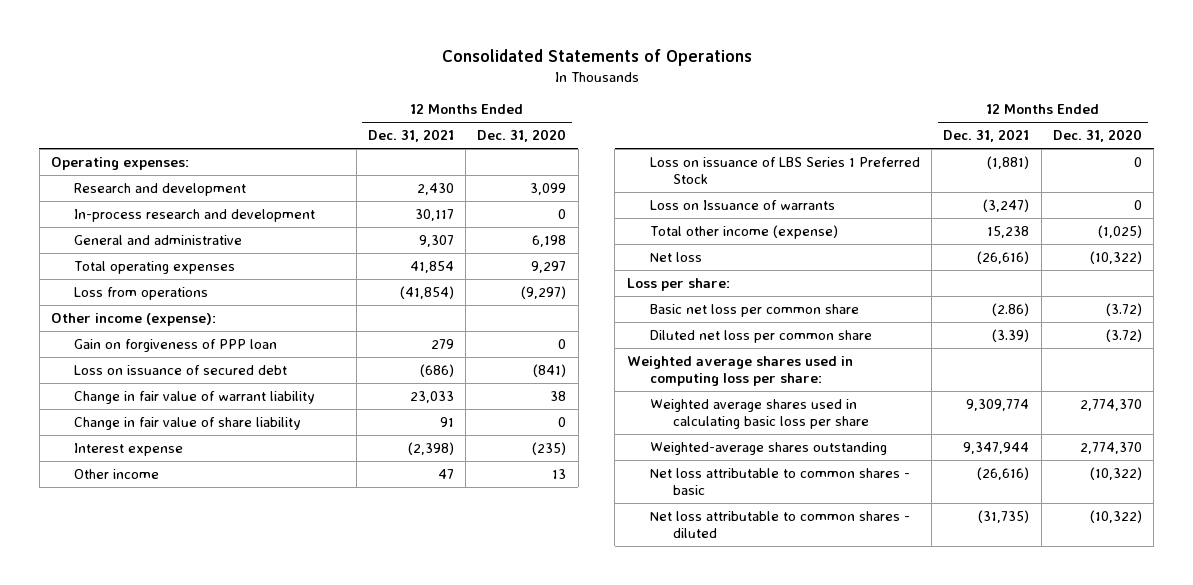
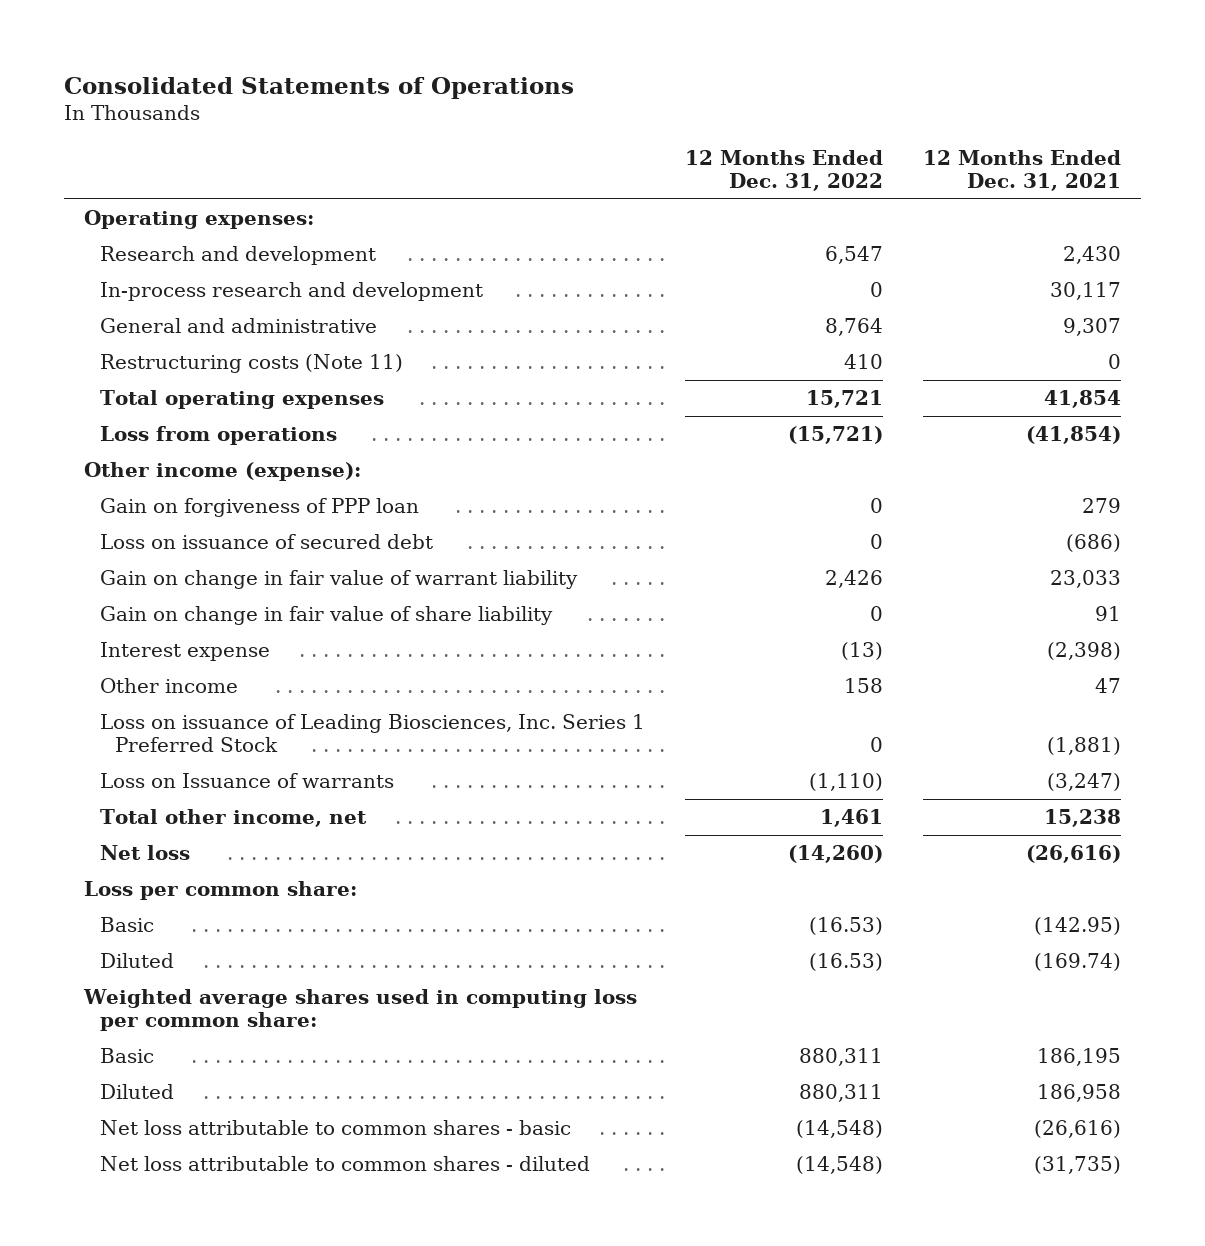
[477,129,567,143] Dec. 31, 2020 -> none
none -> [684,150,883,191] 12 Months Ended Dec. 31, 2022
none -> [99,354,403,374] Restructuring costs (Note 11)
[74,390,316,404] Change in fair value of warrant liability -> [99,570,578,590] Gain on change in fair value of warrant liability
[74,416,302,430] Change in fair value of share liability -> [99,606,553,626] Gain on change in fair value of share liability
[649,156,920,184] Loss on issuance of LBS Series 1 Preferred Stock -> [99,714,645,752] Loss on issuance of Leading Biosciences, Inc. Series 1 Preferred Stock
[649,224,838,239] Total other income (expense) -> [99,809,367,828] Total other income, net
[649,303,859,317] Basic net loss per common share -> none
[649,329,872,343] Diluted net loss per common share -> none
[649,398,869,429] Weighted average shares used in calculating basic loss per share -> none
[649,441,887,455] Weighted-average shares outstanding -> none
[626,277,730,291] Loss per share: -> [84,881,358,901] Loss per common share:
none -> [99,917,154,933] Basic
none -> [99,953,174,969] Diluted
[626,355,853,386] Weighted average shares used in computing loss per share: -> [83,989,638,1031] Weighted average shares used in computing loss per common share:
none -> [99,1048,154,1064] Basic
none -> [99,1084,174,1100] Diluted

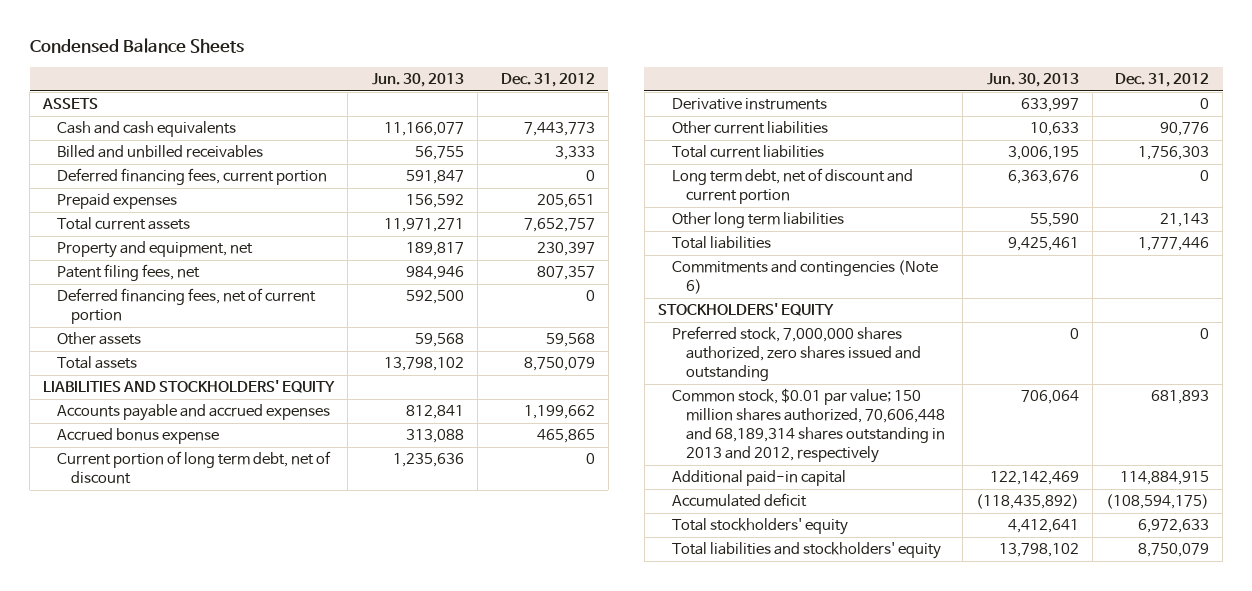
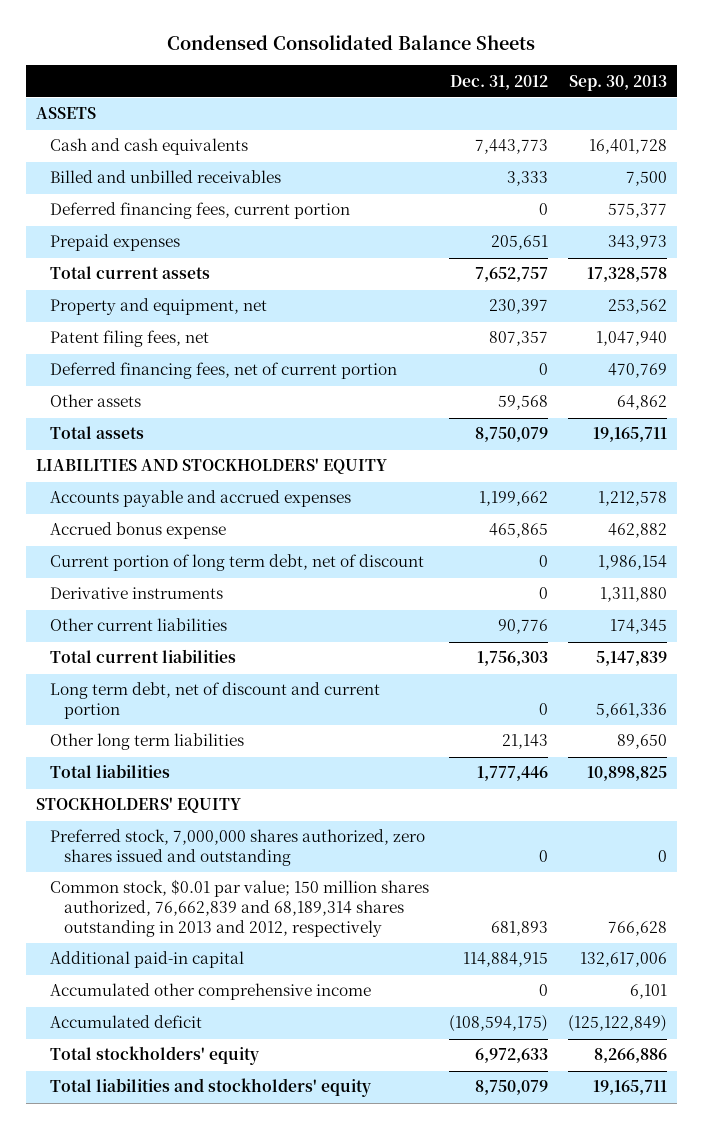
[29,38,244,54] Condensed Balance Sheets -> [167,34,536,50] Condensed Consolidated Balance Sheets
[372,72,465,87] Jun. 30, 2013 -> none
none -> [568,74,667,91] Sep. 30, 2013
[671,260,938,295] Commitments and contingencies (Note 6) -> none
[671,388,945,463] Common stock, $0.01 par value; 150 million shares authorized, 70,606,448 and 68,189,314 shares outstanding in 2013 and 2012, respectively -> [49,879,429,937] Common stock, $0.01 par value; 150 million shares authorized, 76,662,839 and 68,189,314 shares outstanding in 2013 and 2012, respectively
none -> [49,983,371,1001] Accumulated other comprehensive income

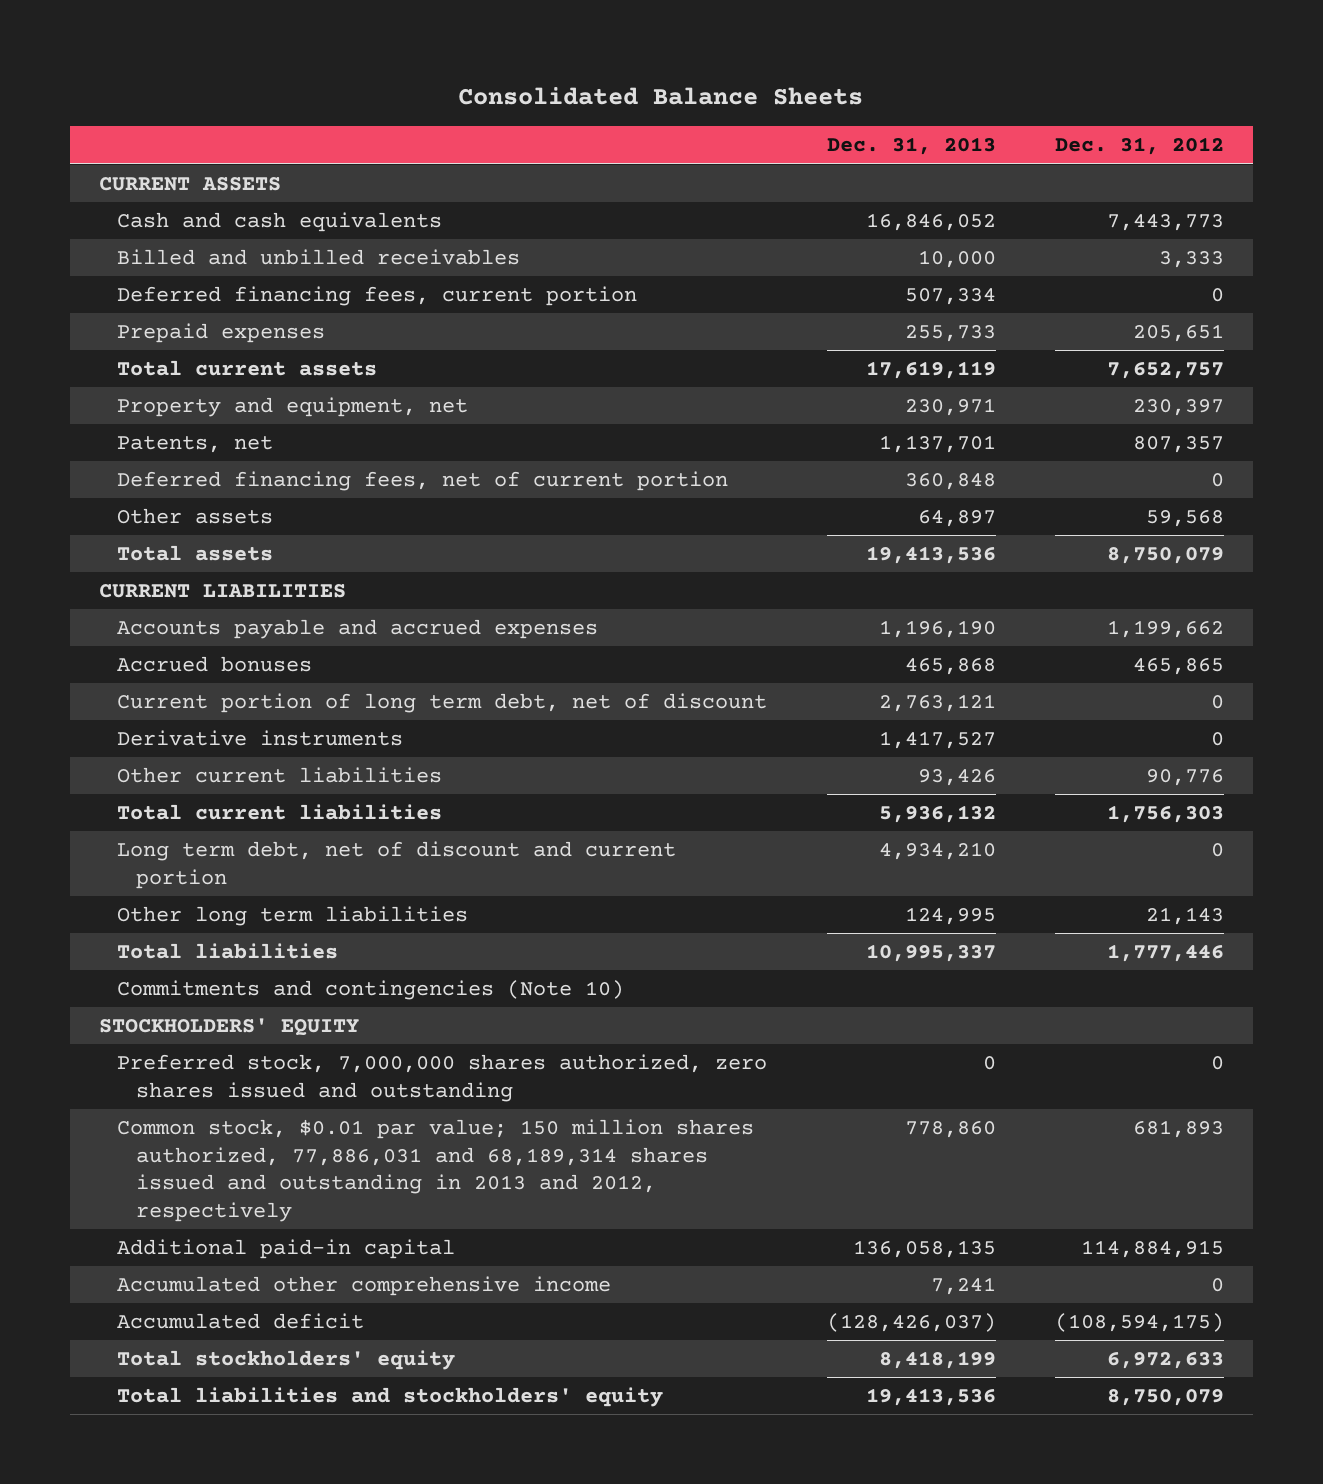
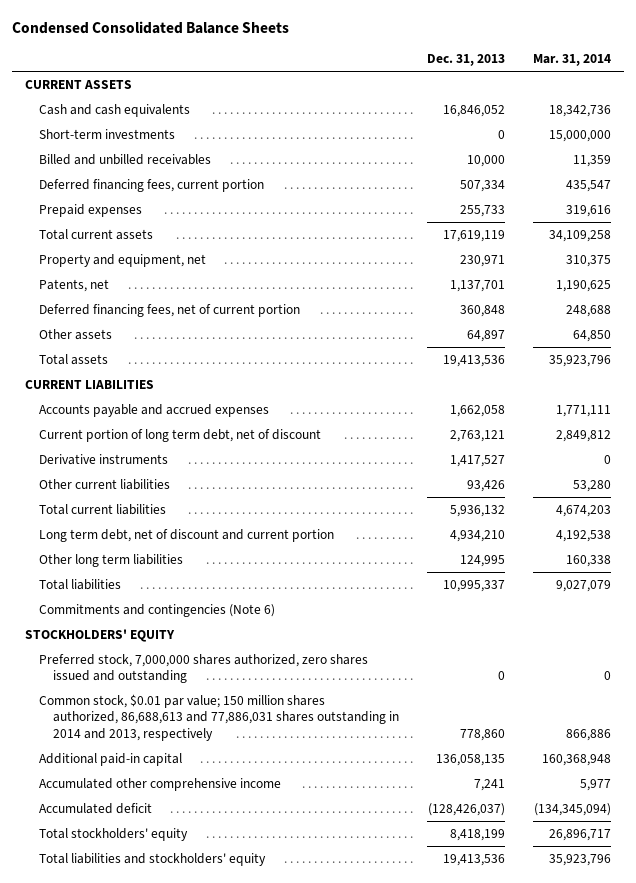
[458,87,864,106] Consolidated Balance Sheets -> [11,20,289,34] Condensed Consolidated Balance Sheets
[1054,137,1224,156] Dec. 31, 2012 -> none
none -> [532,54,611,67] Mar. 31, 2014
none -> [39,128,176,139] Short-term investments
[117,656,313,673] Accrued bonuses -> none
[878,620,996,639] 1,196,190 -> [449,404,505,417] 1,662,058
[117,980,625,1001] Commitments and contingencies (Note 10) -> [39,603,276,617] Commitments and contingencies (Note 6)
[117,1119,755,1223] Common stock, $0.01 par value; 150 million shares authorized, 77,886,031 and 68,189,314 shares issued and outstanding in 2013 and 2012, respectively -> [39,693,400,742] Common stock, $0.01 par value; 150 million shares authorized, 86,688,613 and 77,886,031 shares outstanding in 2014 and 2013, respectively

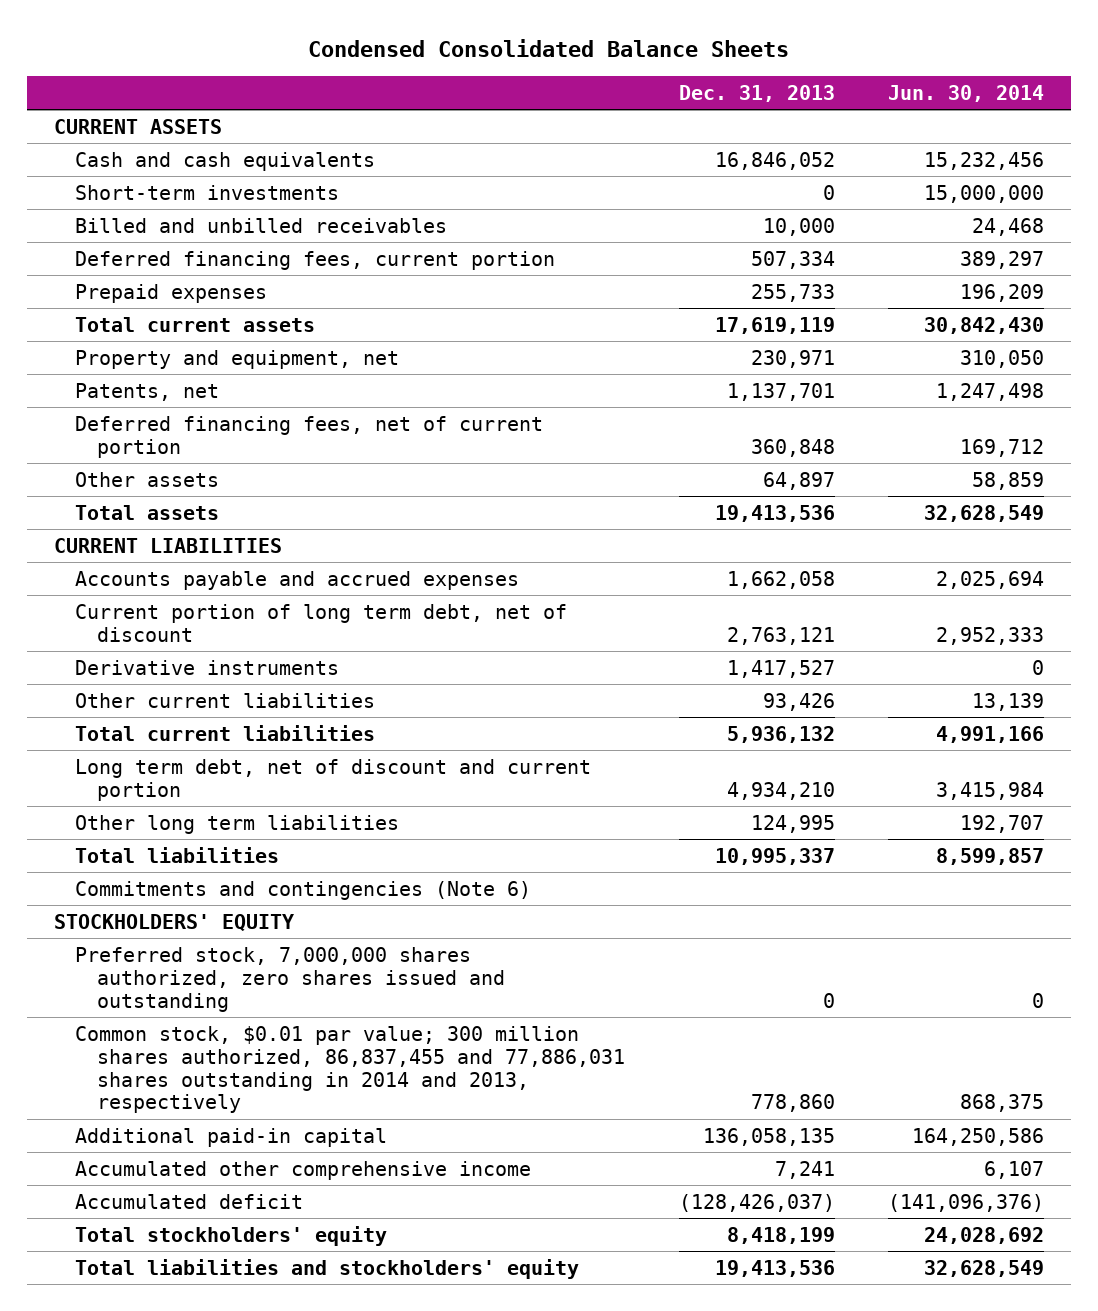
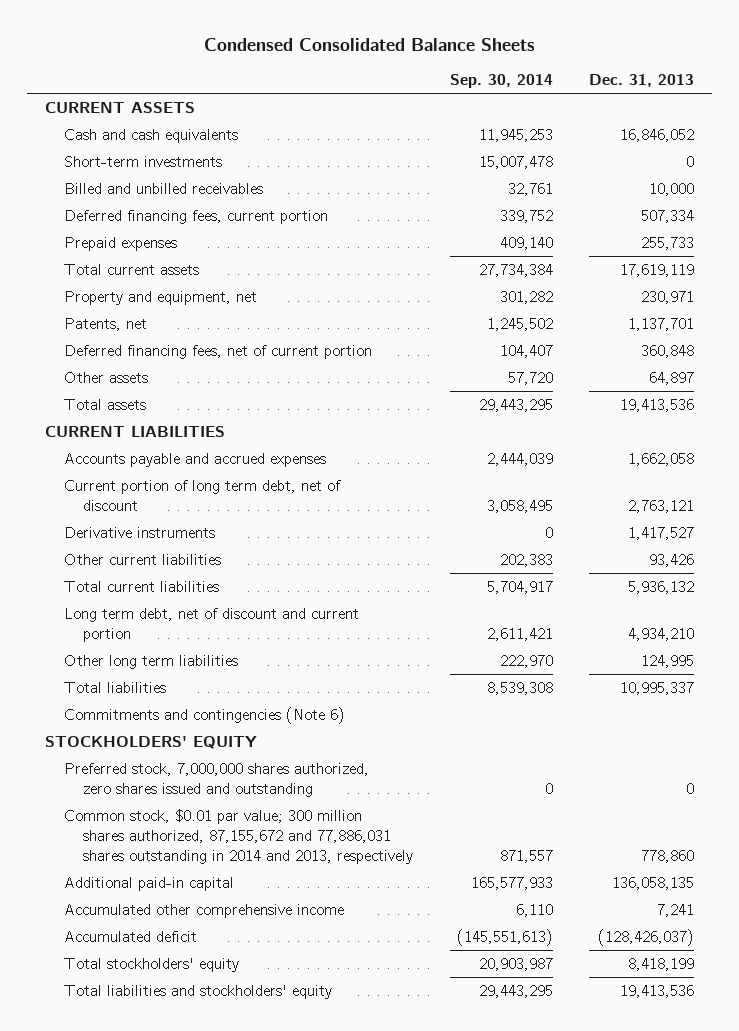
[888,84,1045,102] Jun. 30, 2014 -> none
none -> [449,74,553,89] Sep. 30, 2014
[75,1025,626,1114] Common stock, $0.01 par value; 300 million shares authorized, 86,837,455 and 77,886,031 shares outstanding in 2014 and 2013, respectively -> [64,808,414,865] Common stock, $0.01 par value; 300 million shares authorized, 87,155,672 and 77,886,031 shares outstanding in 2014 and 2013, respectively

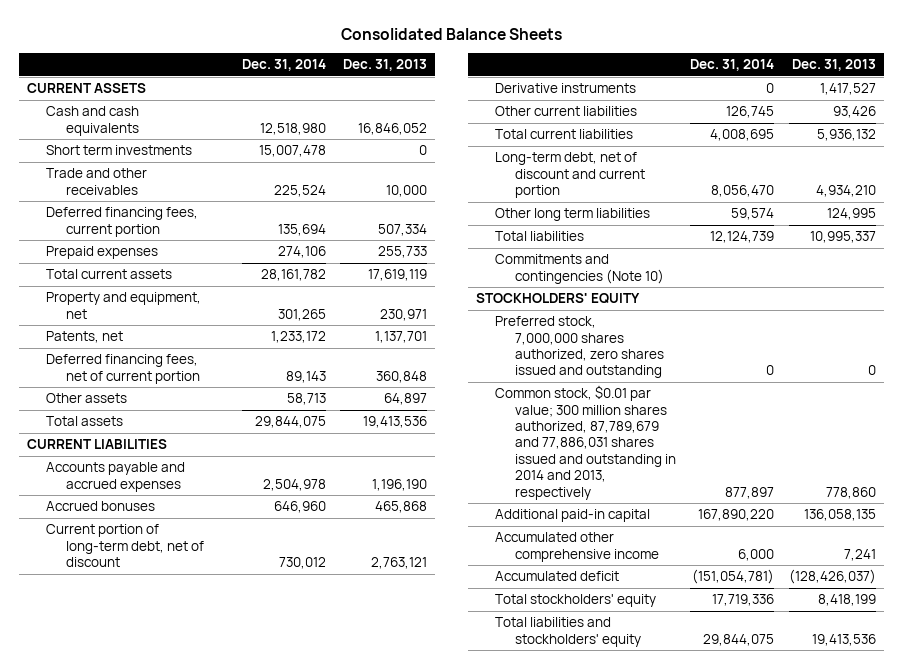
[203,37,535,51] Condensed Consolidated Balance Sheets -> [340,27,562,40] Consolidated Balance Sheets
[449,74,553,89] Sep. 30, 2014 -> none
none -> [241,59,326,72] Dec. 31, 2014
[64,155,223,167] Short-term investments -> [46,145,193,156] Short term investments
[64,182,264,194] Billed and unbilled receivables -> [46,168,148,195] Trade and other receivables
[628,452,695,466] 1,662,058 -> [372,478,428,491] 1,196,190
none -> [46,501,156,512] Accrued bonuses
[64,479,342,511] Current portion of long term debt, net of discount -> [46,524,204,568] Current portion of long-term debt, net of discount
[64,607,360,642] Long term debt, net of discount and current portion -> [495,152,645,199] Long-term debt, net of discount and current portion
[64,706,346,724] Commitments and contingencies (Note 6) -> [495,254,664,284] Commitments and contingencies (Note 10)
[64,808,414,865] Common stock, $0.01 par value; 300 million shares authorized, 87,155,672 and 77,886,031 shares outstanding in 2014 and 2013, respectively -> [495,385,676,500] Common stock, $0.01 par value; 300 million shares authorized, 87,789,679 and 77,886,031 shares issued and outstanding in 2014 and 2013, respectively

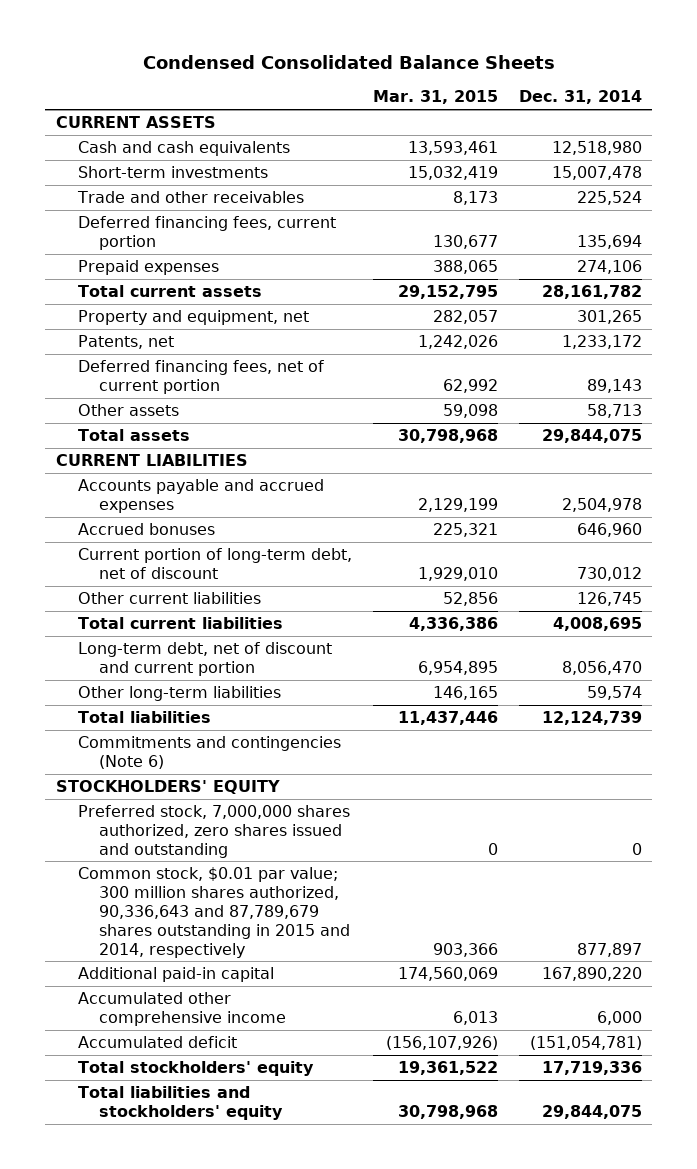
[340,27,562,40] Consolidated Balance Sheets -> [142,55,555,70] Condensed Consolidated Balance Sheets
[343,59,428,72] Dec. 31, 2013 -> none
none -> [372,90,498,105] Mar. 31, 2015
[46,145,193,156] Short term investments -> [77,165,268,178] Short-term investments
[495,83,637,94] Derivative instruments -> none
[495,208,651,222] Other long term liabilities -> [77,685,281,701] Other long-term liabilities
[495,254,664,284] Commitments and contingencies (Note 10) -> [77,735,341,769] Commitments and contingencies (Note 6)
[495,385,676,500] Common stock, $0.01 par value; 300 million shares authorized, 87,789,679 and 77,886,031 shares issued and outstanding in 2014 and 2013, respectively -> [77,866,351,958] Common stock, $0.01 par value; 300 million shares authorized, 90,336,643 and 87,789,679 shares outstanding in 2015 and 2014, respectively

